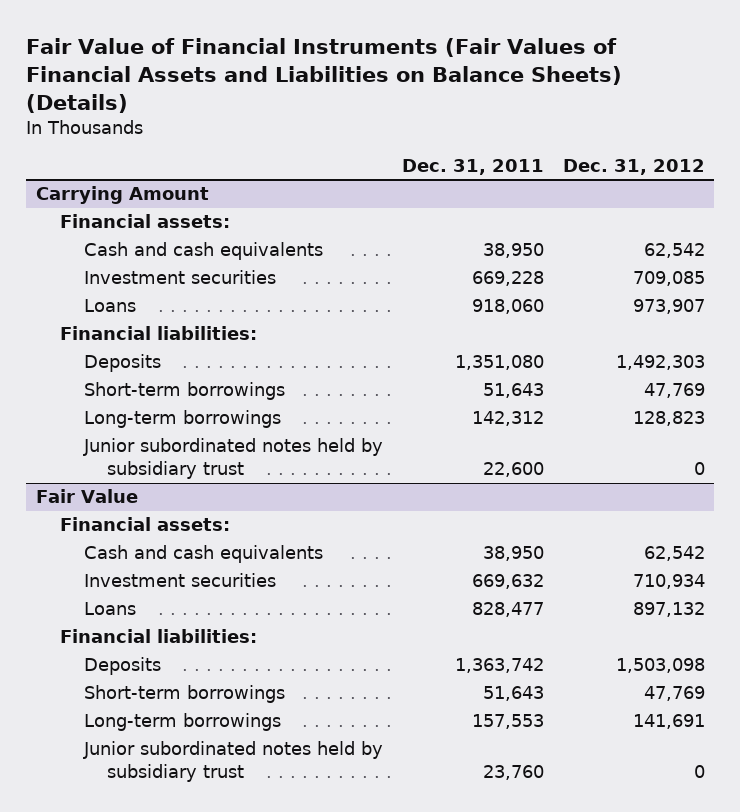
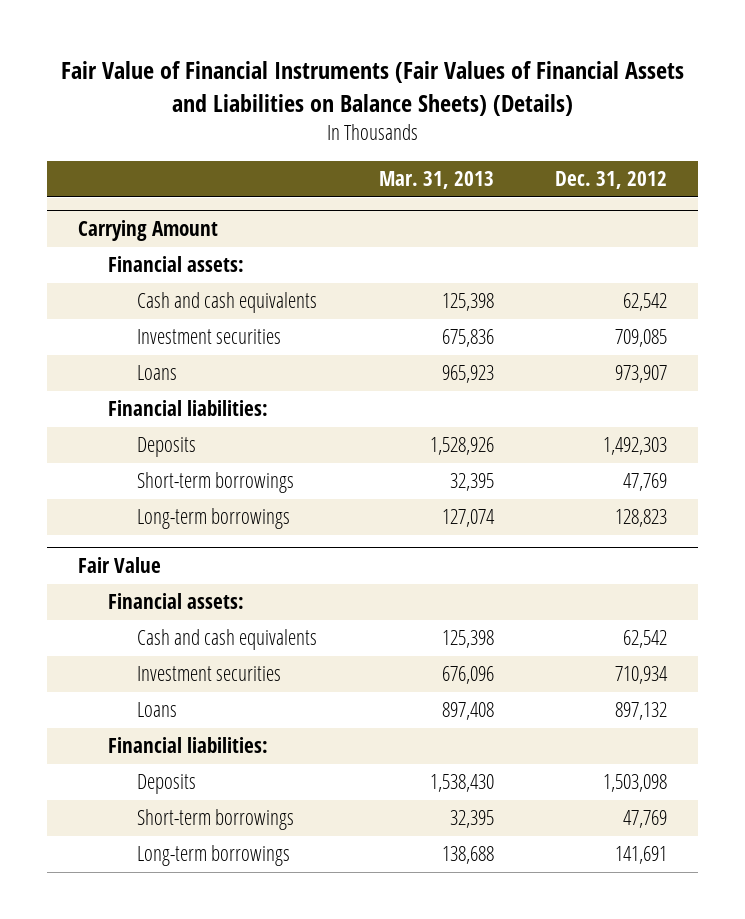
[401,159,544,176] Dec. 31, 2011 -> none
none -> [378,171,494,190] Mar. 31, 2013
[82,438,383,480] Junior subordinated notes held by subsidiary trust -> none
[82,741,383,783] Junior subordinated notes held by subsidiary trust -> none

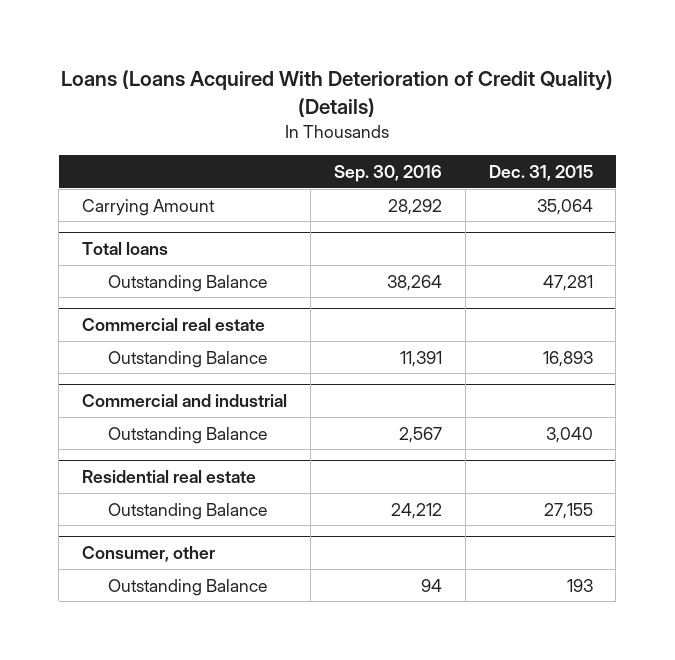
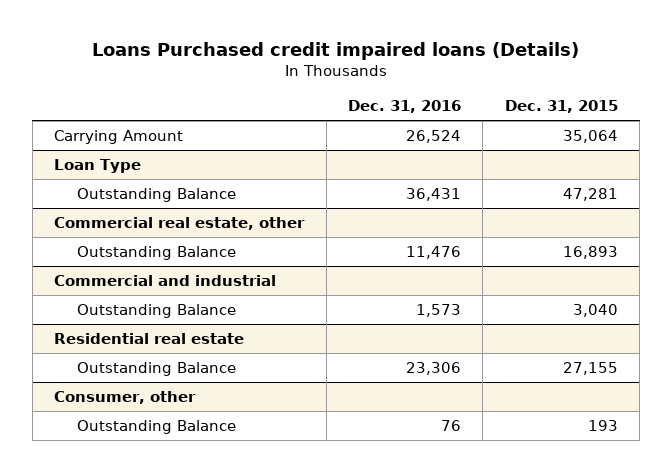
[61,70,614,117] Loans (Loans Acquired With Deterioration of Credit Quality) (Details) -> [91,41,579,60] Loans Purchased credit impaired loans (Details)
[333,164,442,182] Sep. 30, 2016 -> none
none -> [347,100,461,114] Dec. 31, 2016
[82,241,169,255] Total loans -> [54,159,142,174] Loan Type
[82,317,266,331] Commercial real estate -> [54,217,306,231] Commercial real estate, other

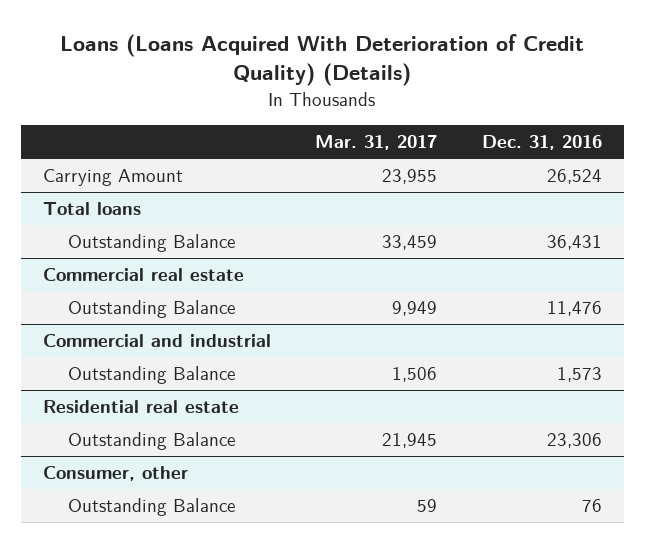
[91,41,579,60] Loans Purchased credit impaired loans (Details) -> [60,33,585,87] Loans (Loans Acquired With Deterioration of Credit Quality) (Details)
[504,100,618,114] Dec. 31, 2015 -> none
none -> [315,135,438,151] Mar. 31, 2017
[54,159,142,174] Loan Type -> [43,202,142,216] Total loans
[54,217,306,231] Commercial real estate, other -> [43,268,245,282] Commercial real estate

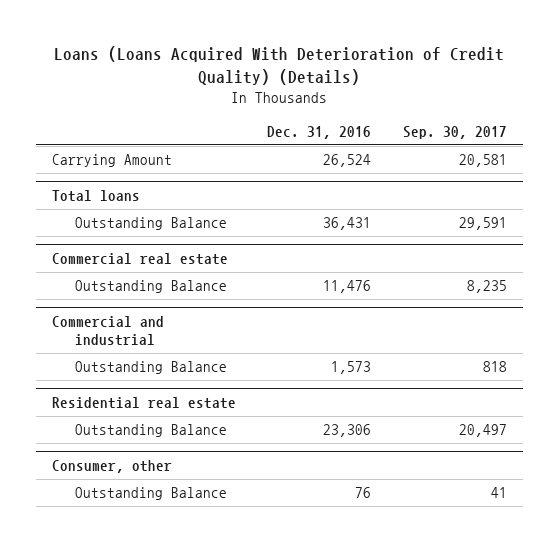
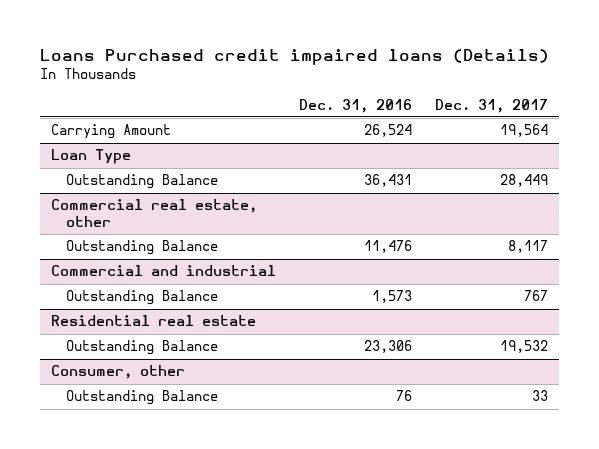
[54,46,505,86] Loans (Loans Acquired With Deterioration of Credit Quality) (Details) -> [39,48,549,65] Loans Purchased credit impaired loans (Details)
[402,125,507,139] Sep. 30, 2017 -> none
none -> [434,98,548,113] Dec. 31, 2017
[51,190,140,203] Total loans -> [51,149,132,165] Loan Type
[51,253,228,266] Commercial real estate -> [51,199,258,227] Commercial real estate, other

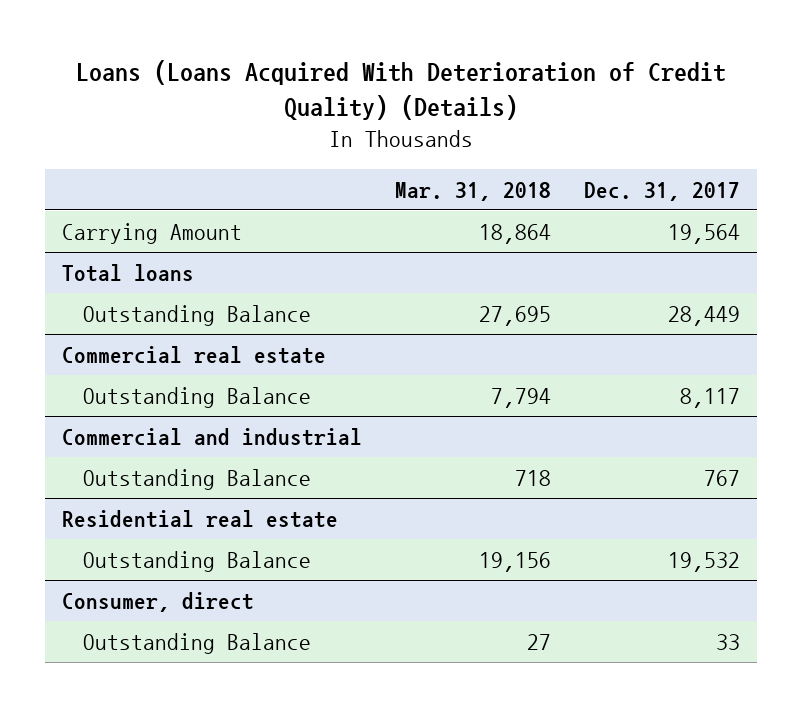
[39,48,549,65] Loans Purchased credit impaired loans (Details) -> [75,60,726,121] Loans (Loans Acquired With Deterioration of Credit Quality) (Details)
[299,98,413,113] Dec. 31, 2016 -> none
none -> [394,181,551,201] Mar. 31, 2018
[51,149,132,165] Loan Type -> [61,263,194,282] Total loans
[51,199,258,227] Commercial real estate, other -> [61,345,326,364] Commercial real estate
[51,365,186,380] Consumer, other -> [61,591,254,612] Consumer, direct

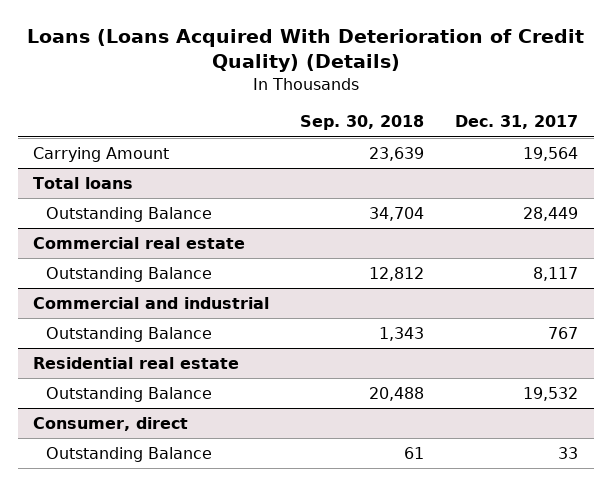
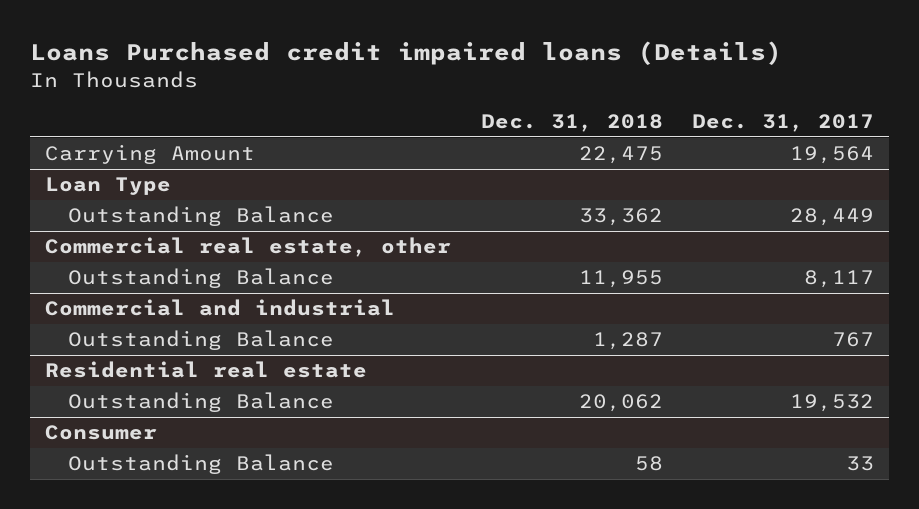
[26,29,584,73] Loans (Loans Acquired With Deterioration of Credit Quality) (Details) -> [30,41,783,66] Loans Purchased credit impaired loans (Details)
[300,115,425,131] Sep. 30, 2018 -> none
none -> [480,114,663,133] Dec. 31, 2018
[33,177,134,190] Total loans -> [44,177,171,196] Loan Type
[33,237,246,250] Commercial real estate -> [44,237,451,258] Commercial real estate, other
[33,417,189,432] Consumer, direct -> [44,425,157,441] Consumer

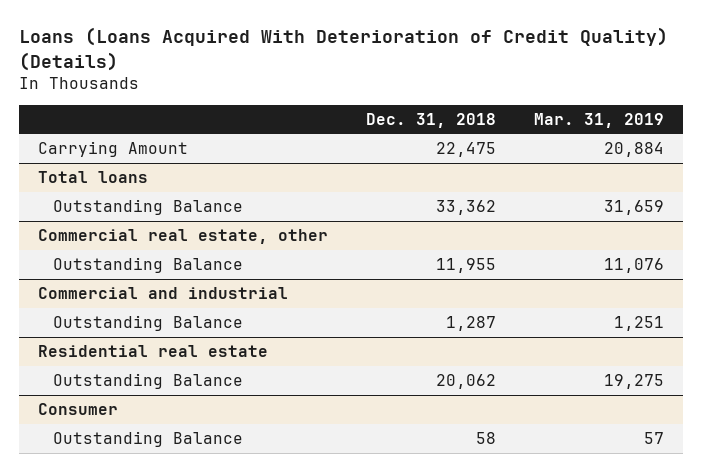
[30,41,783,66] Loans Purchased credit impaired loans (Details) -> [18,27,668,71] Loans (Loans Acquired With Deterioration of Credit Quality) (Details)
[692,114,875,133] Dec. 31, 2017 -> none
none -> [533,112,664,128] Mar. 31, 2019
[44,177,171,196] Loan Type -> [37,171,148,184] Total loans

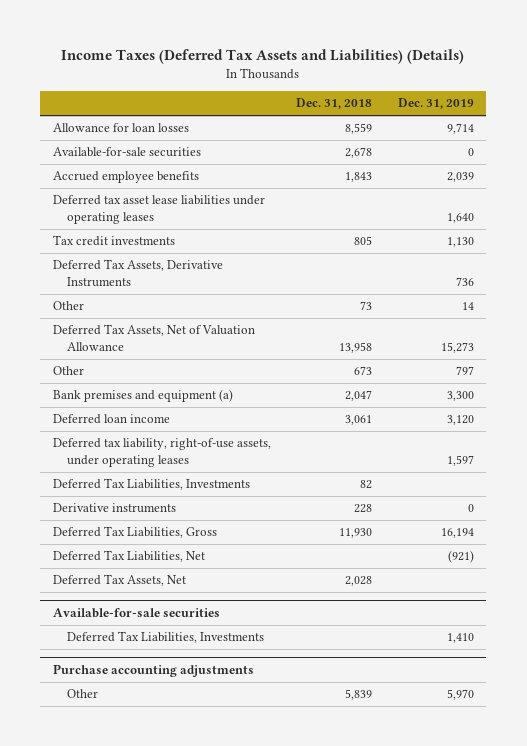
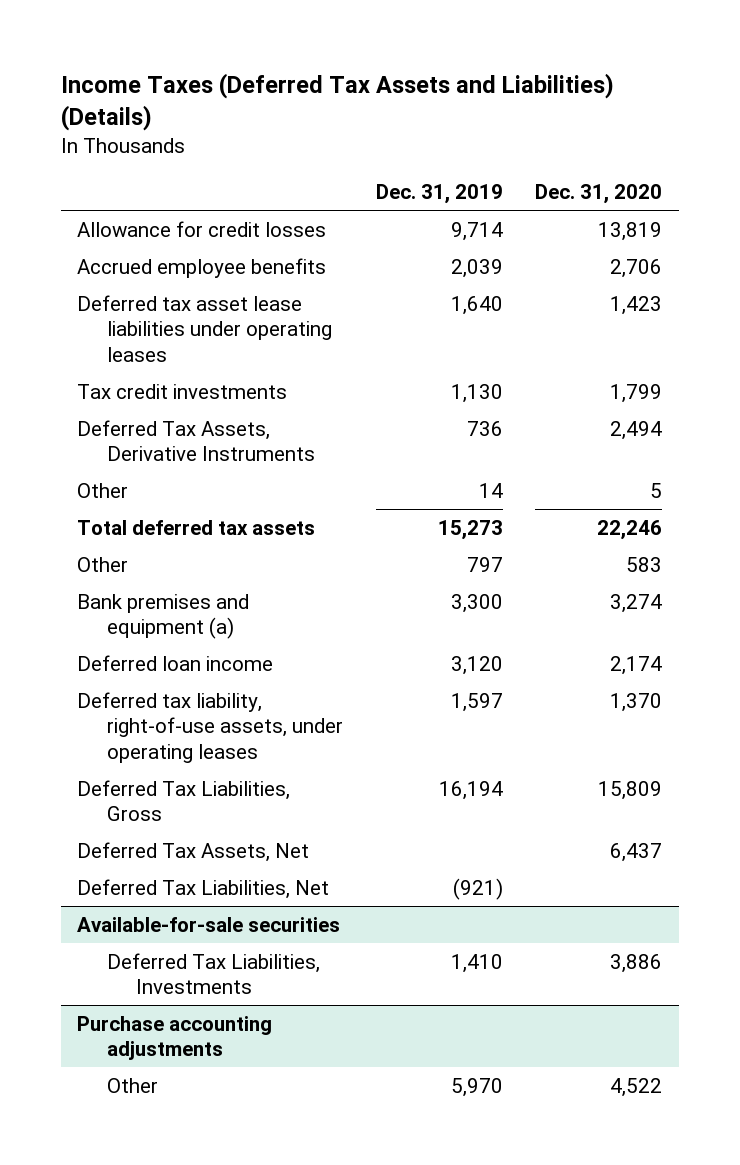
[296,97,373,109] Dec. 31, 2018 -> none
none -> [535,184,663,205] Dec. 31, 2020
[52,147,201,158] Available-for-sale securities -> none
[52,123,189,133] Allowance for loan losses -> [77,220,327,237] Allowance for credit losses
[52,324,255,351] Deferred Tax Assets, Net of Valuation Allowance -> [77,519,316,535] Total deferred tax assets
[52,478,250,491] Deferred Tax Liabilities, Investments -> none
[52,503,176,514] Derivative instruments -> none
[52,550,205,563] Deferred Tax Liabilities, Net -> [77,878,330,899] Deferred Tax Liabilities, Net

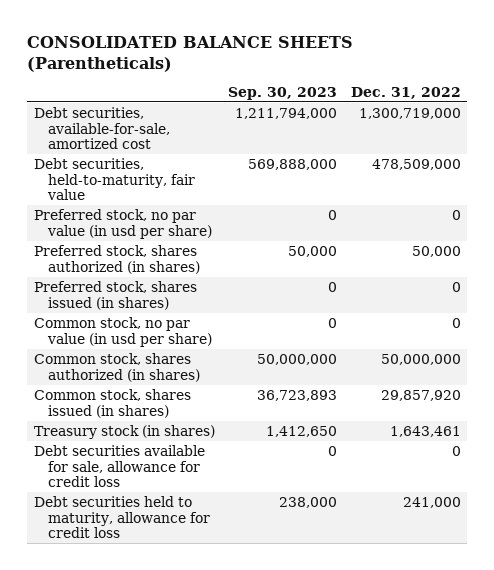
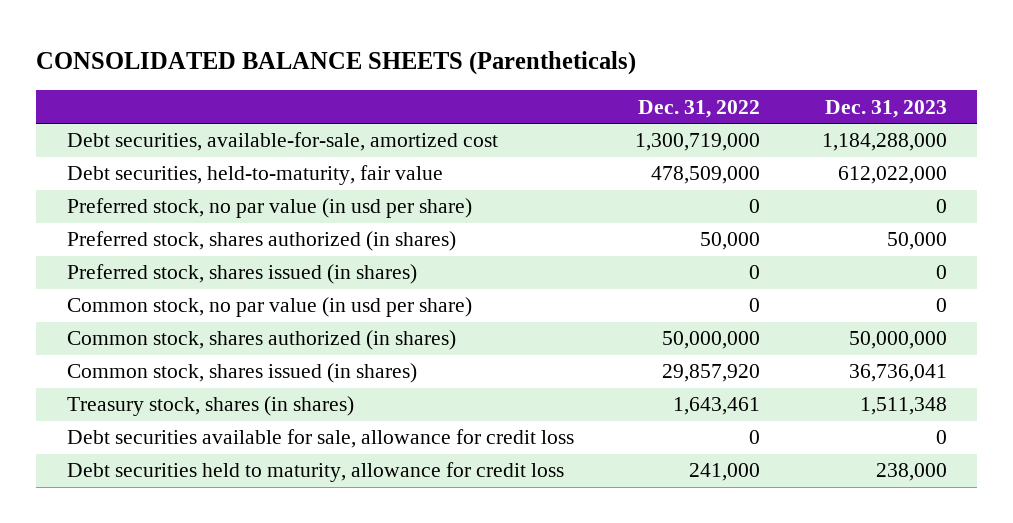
[228,86,338,100] Sep. 30, 2023 -> none
none -> [824,99,947,118] Dec. 31, 2023
[33,424,215,439] Treasury stock (in shares) -> [66,396,354,417] Treasury stock, shares (in shares)

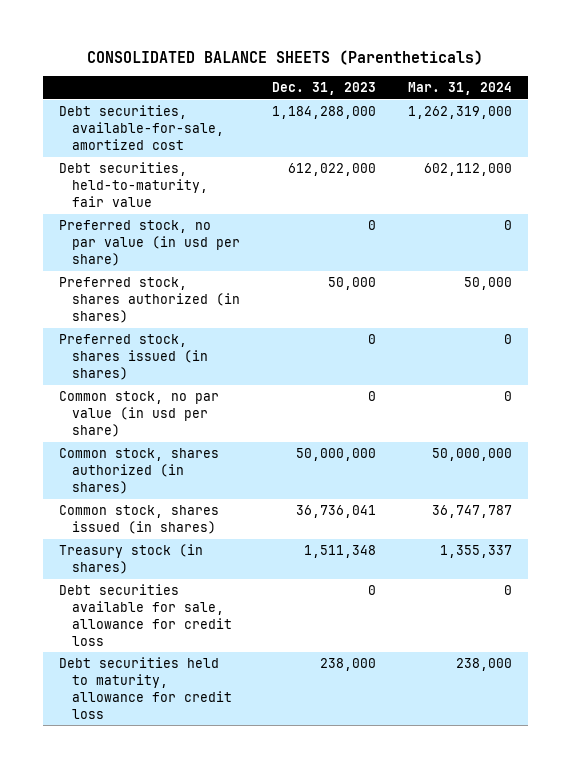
[638,99,761,118] Dec. 31, 2022 -> none
none -> [407,82,512,96] Mar. 31, 2024
[66,396,354,417] Treasury stock, shares (in shares) -> [58,544,203,575] Treasury stock (in shares)

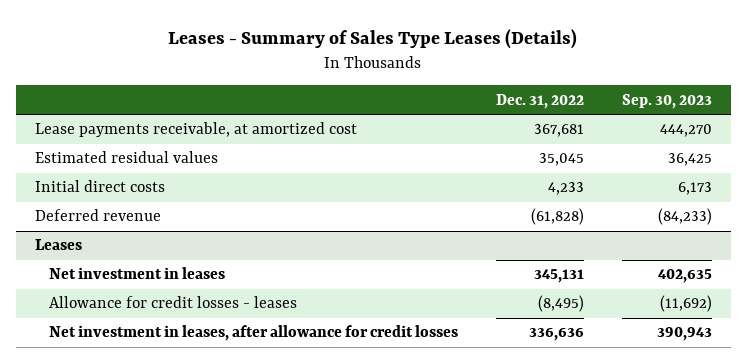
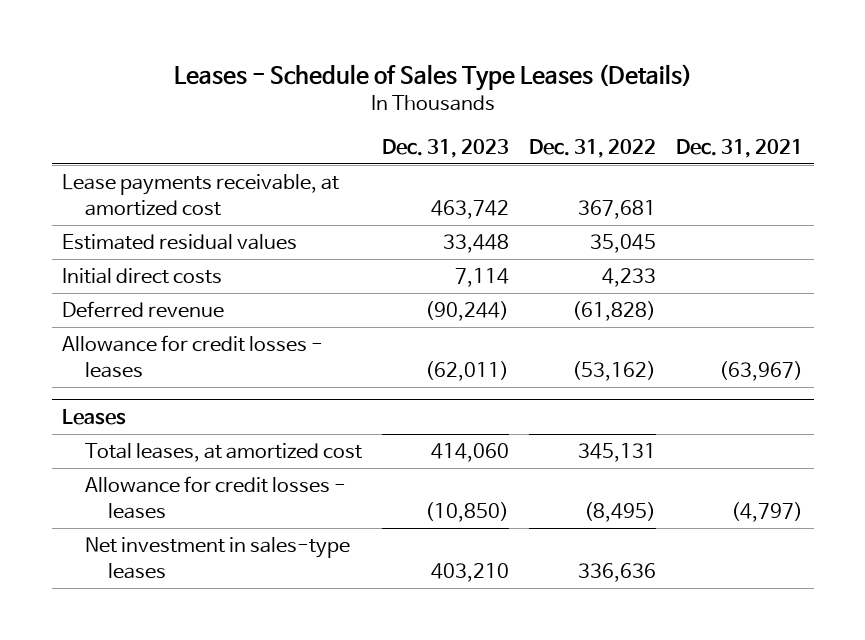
[168,28,578,49] Leases - Summary of Sales Type Leases (Details) -> [173,63,692,91] Leases - Schedule of Sales Type Leases (Details)
[621,93,712,109] Sep. 30, 2023 -> none
none -> [381,139,509,159] Dec. 31, 2023
none -> [676,139,804,159] Dec. 31, 2021
none -> [61,335,323,378] Allowance for credit losses - leases
[49,267,226,280] Net investment in leases -> [84,443,362,463] Total leases, at amortized cost
[49,325,459,342] Net investment in leases, after allowance for credit losses -> [84,537,350,579] Net investment in sales-type leases

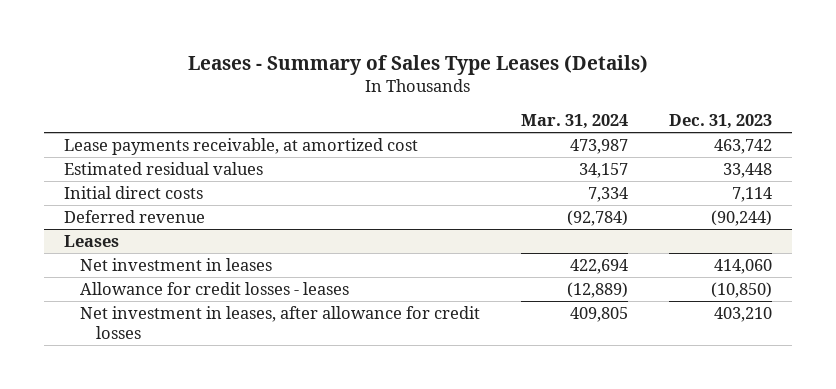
[173,63,692,91] Leases - Schedule of Sales Type Leases (Details) -> [188,54,649,75] Leases - Summary of Sales Type Leases (Details)
[529,139,657,159] Dec. 31, 2022 -> none
[676,139,804,159] Dec. 31, 2021 -> none
none -> [520,114,628,130] Mar. 31, 2024
[61,335,323,378] Allowance for credit losses - leases -> none
[84,443,362,463] Total leases, at amortized cost -> [80,257,273,271] Net investment in leases
[84,537,350,579] Net investment in sales-type leases -> [80,305,481,339] Net investment in leases, after allowance for credit losses

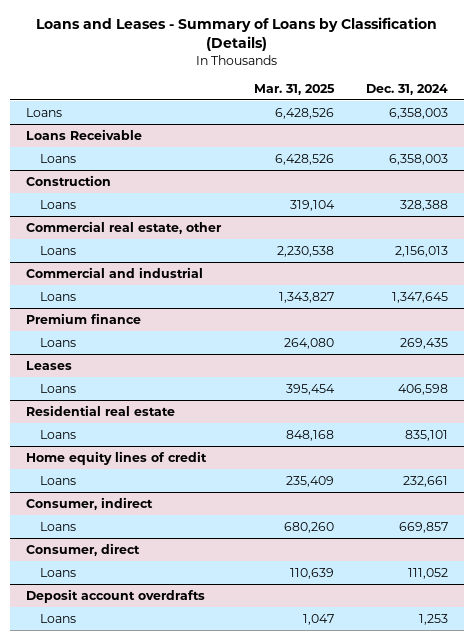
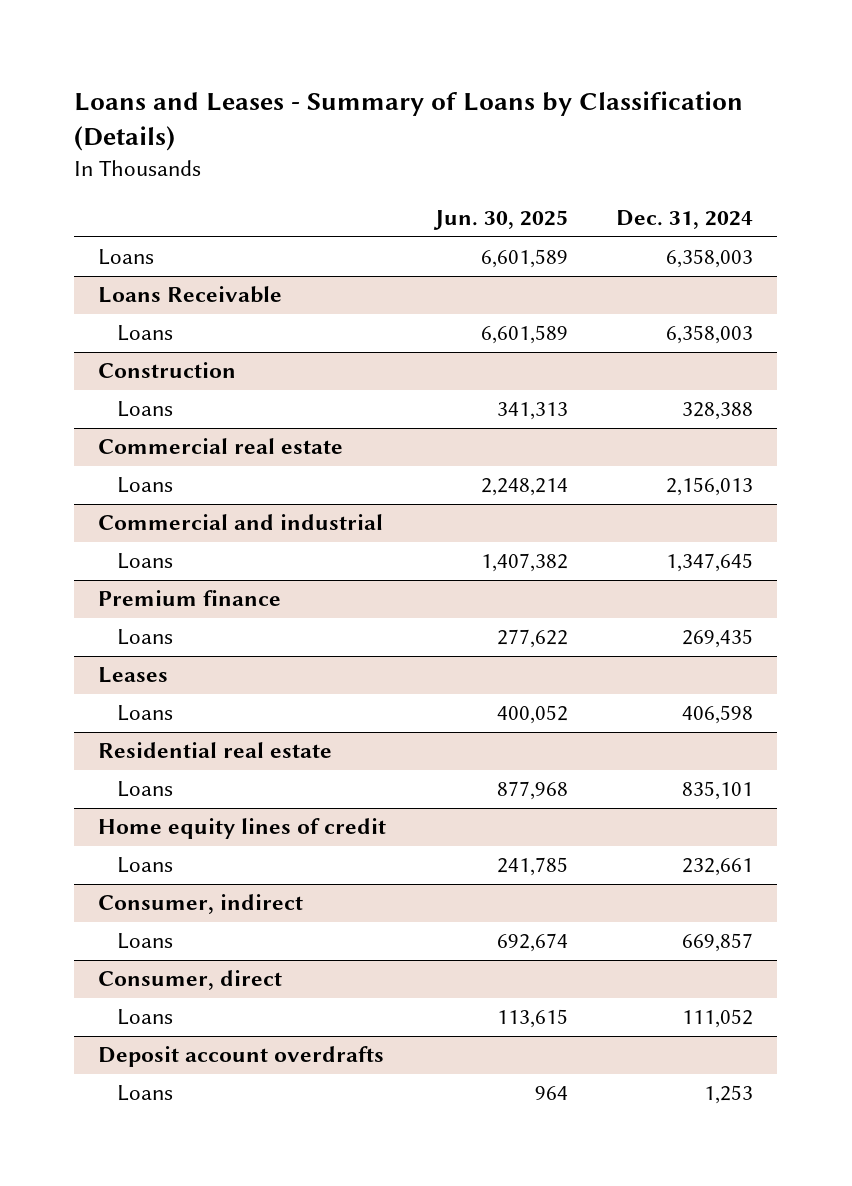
[253,83,335,95] Mar. 31, 2025 -> none
none -> [432,210,568,231] Jun. 30, 2025
[26,220,223,234] Commercial real estate, other -> [98,438,344,455] Commercial real estate

